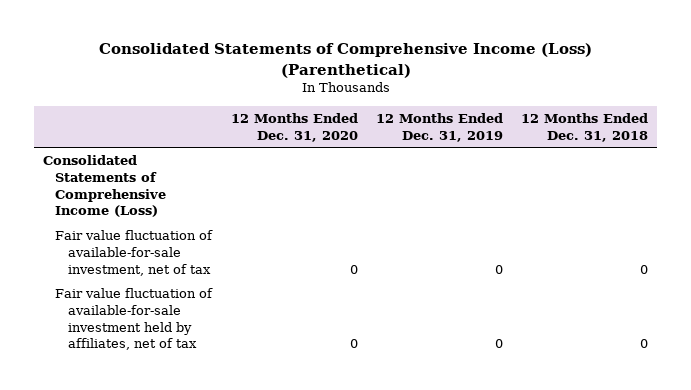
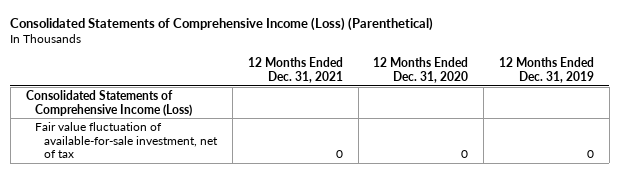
[521,112,649,142] 12 Months Ended Dec. 31, 2018 -> none
none -> [247,57,343,84] 12 Months Ended Dec. 31, 2021
[55,288,214,351] Fair value fluctuation of available-for-sale investment held by affiliates, net of tax -> none

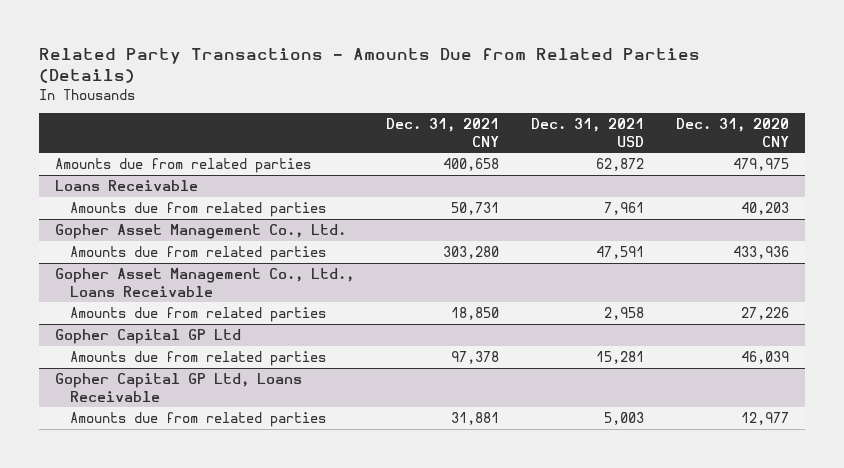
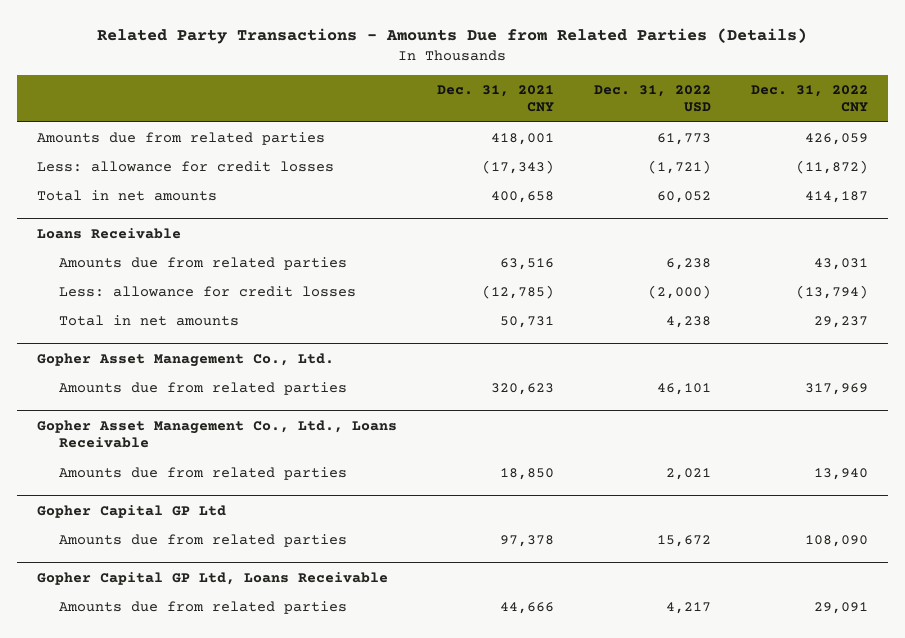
[531,118,645,147] Dec. 31, 2021 USD -> none
[676,118,790,147] Dec. 31, 2020 CNY -> none
none -> [593,84,711,113] Dec. 31, 2022 USD
none -> [750,84,868,113] Dec. 31, 2022 CNY
[443,158,500,172] 400,658 -> [490,132,554,145] 418,001
none -> [36,160,334,172] Less: allowance for credit losses
none -> [36,189,217,201] Total in net amounts
[451,202,500,216] 50,731 -> [499,257,554,270] 63,516
none -> [58,285,356,297] Less: allowance for credit losses
none -> [58,314,239,326] Total in net amounts
[443,246,500,260] 303,280 -> [490,382,554,395] 320,623
[451,412,500,426] 31,881 -> [499,601,554,614] 44,666

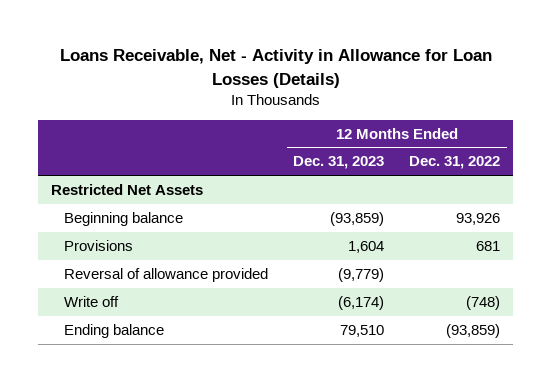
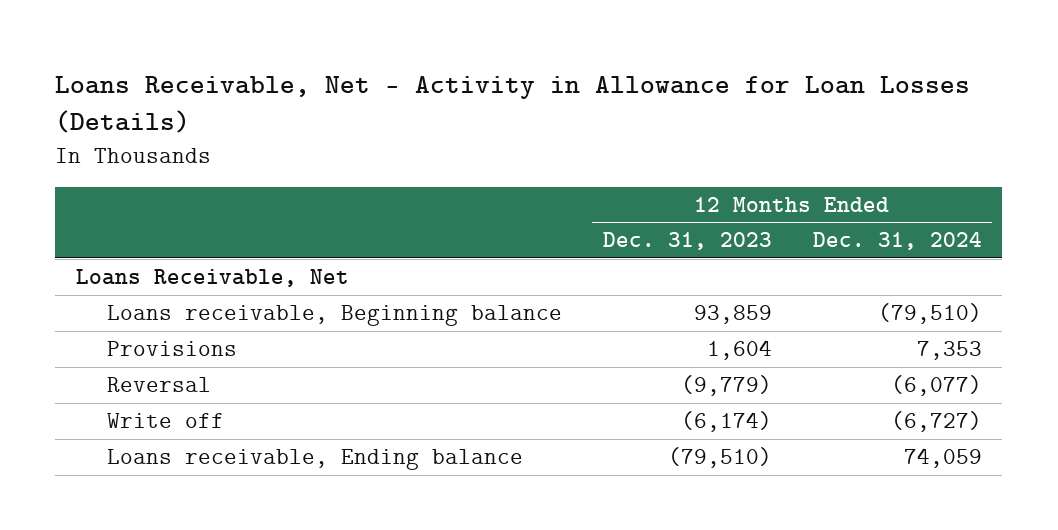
[409,156,501,170] Dec. 31, 2022 -> none
none -> [812,232,982,251] Dec. 31, 2024
[50,184,203,196] Restricted Net Assets -> [75,269,349,288] Loans Receivable, Net
[63,212,183,227] Beginning balance -> [106,305,562,327] Loans receivable, Beginning balance
[329,212,384,227] (93,859) -> [693,305,772,325] 93,859
[63,268,268,283] Reversal of allowance provided -> [106,377,211,393] Reversal
[63,324,164,339] Ending balance -> [106,449,523,471] Loans receivable, Ending balance
[339,325,384,338] 79,510 -> [667,447,772,469] (79,510)

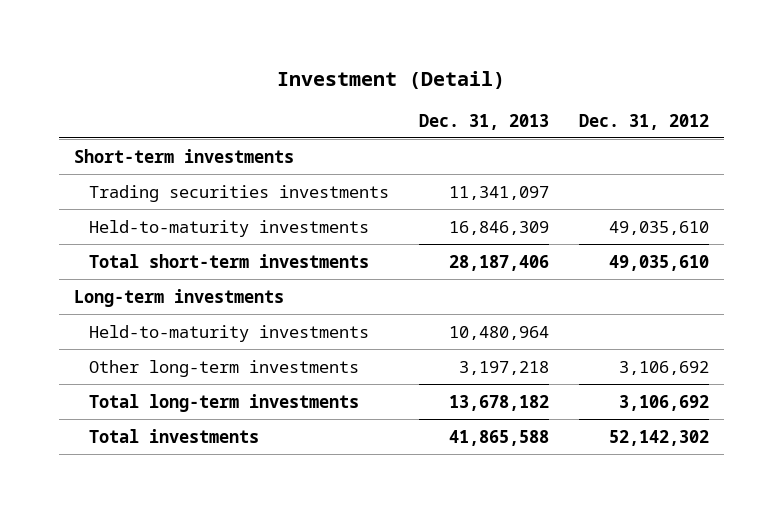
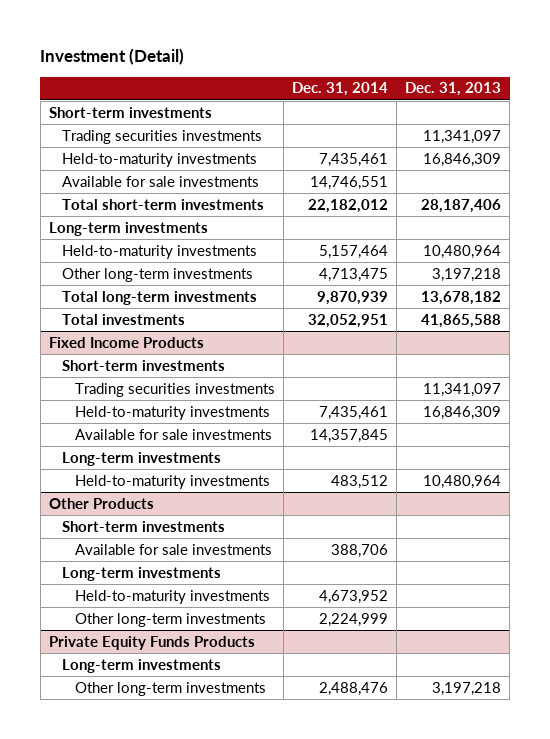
[578,113,709,130] Dec. 31, 2012 -> none
none -> [291,82,388,97] Dec. 31, 2014
none -> [61,175,259,187] Available for sale investments
none -> [48,336,204,348] Fixed Income Products
none -> [61,359,225,371] Short-term investments
none -> [74,382,275,397] Trading securities investments
none -> [74,405,270,420] Held-to-maturity investments
none -> [74,428,272,440] Available for sale investments
none -> [61,451,221,466] Long-term investments
none -> [74,474,270,489] Held-to-maturity investments
none -> [48,497,154,509] Other Products
none -> [61,520,225,532] Short-term investments
none -> [74,543,272,555] Available for sale investments
none -> [61,566,221,581] Long-term investments
none -> [74,589,270,604] Held-to-maturity investments
none -> [74,612,266,627] Other long-term investments
none -> [48,635,255,650] Private Equity Funds Products
none -> [61,658,221,673] Long-term investments
none -> [74,681,266,696] Other long-term investments

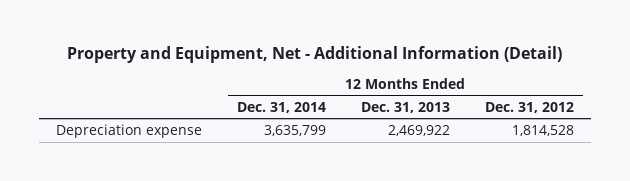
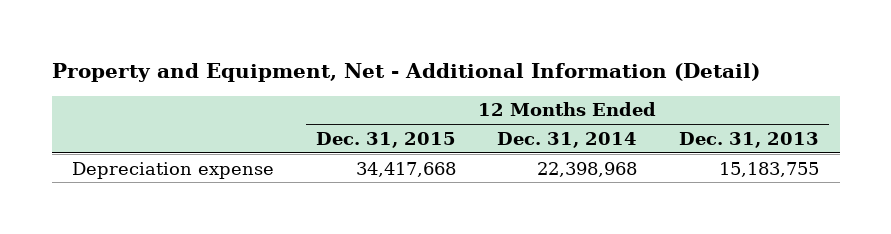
[484,101,574,113] Dec. 31, 2012 -> none
none -> [315,131,456,148] Dec. 31, 2015
[264,125,327,137] 3,635,799 -> [537,161,638,177] 22,398,968
[387,125,450,137] 2,469,922 -> [718,161,819,177] 15,183,755

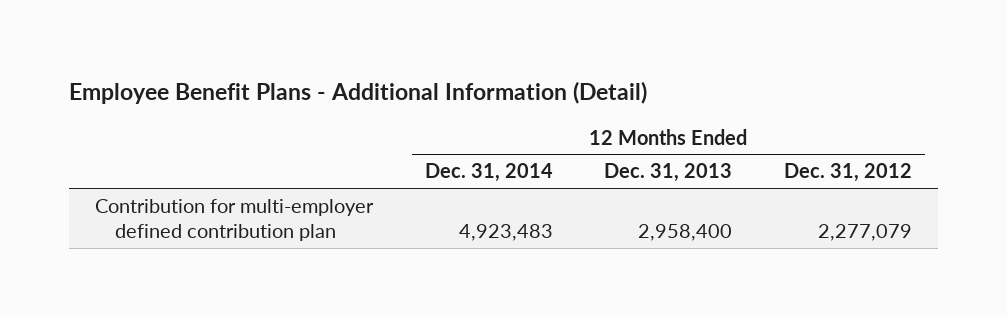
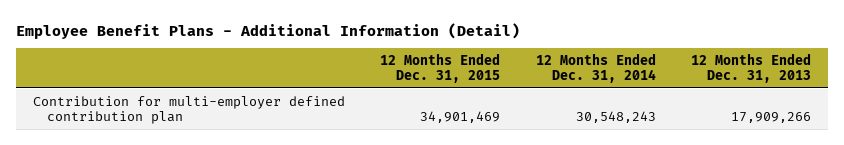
[784,163,913,183] Dec. 31, 2012 -> none
none -> [380,53,501,84] 12 Months Ended Dec. 31, 2015
[458,223,553,241] 4,923,483 -> [575,110,656,123] 30,548,243
[638,223,733,241] 2,958,400 -> [730,111,811,123] 17,909,266

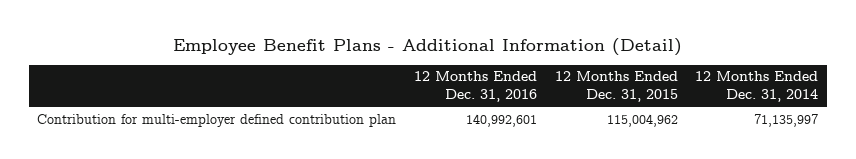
[690,53,811,84] 12 Months Ended Dec. 31, 2013 -> none
none -> [413,71,537,103] 12 Months Ended Dec. 31, 2016
[420,110,501,123] 34,901,469 -> [606,113,678,127] 115,004,962
[575,110,656,123] 30,548,243 -> [754,113,819,127] 71,135,997

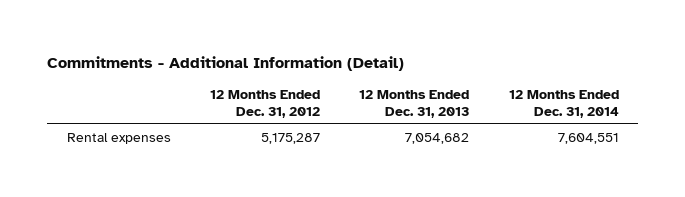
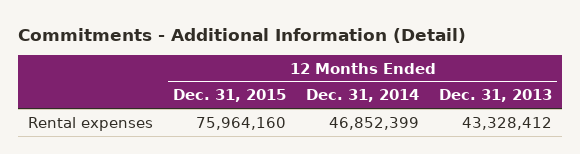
[209,89,320,118] 12 Months Ended Dec. 31, 2012 -> none
none -> [173,89,287,103] Dec. 31, 2015
[405,132,470,144] 7,054,682 -> [461,116,552,130] 43,328,412
[557,132,619,144] 7,604,551 -> [329,116,420,130] 46,852,399

